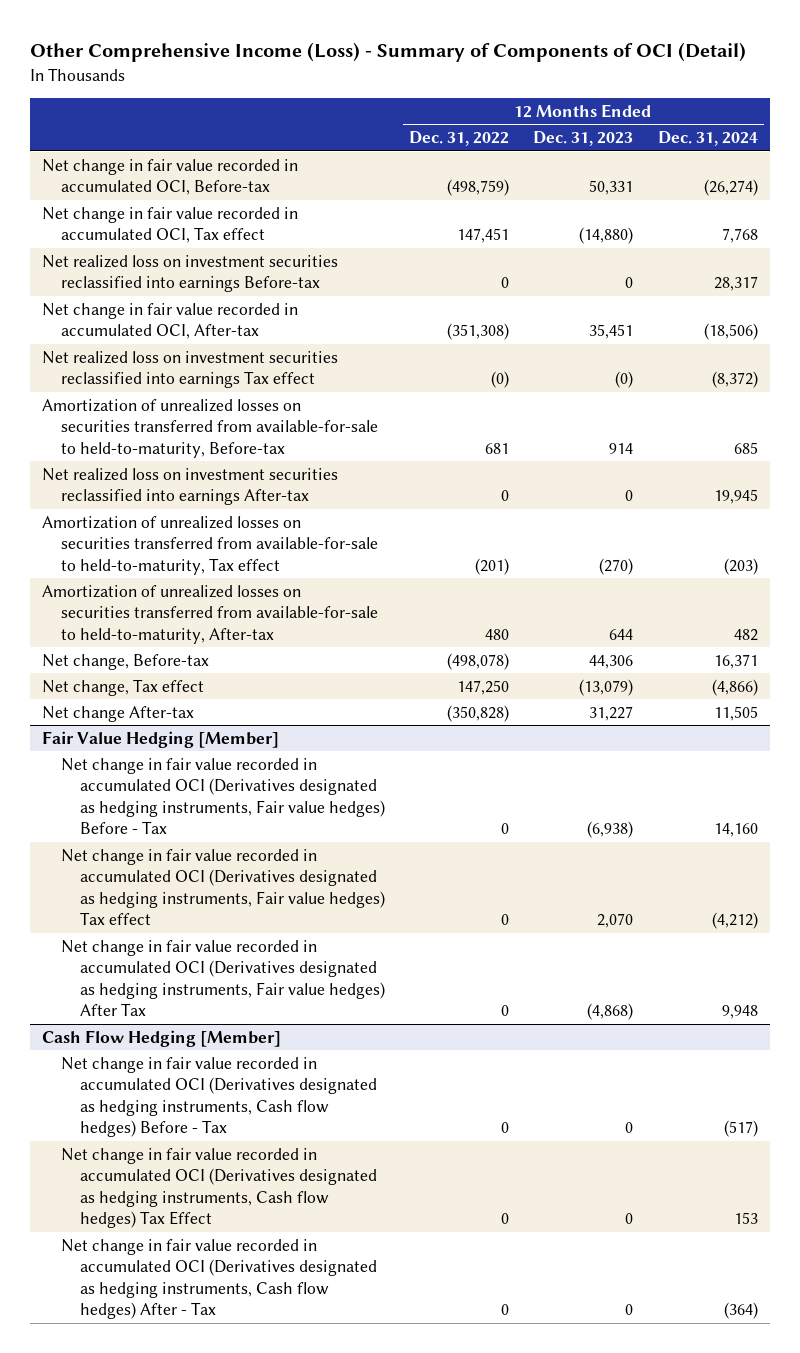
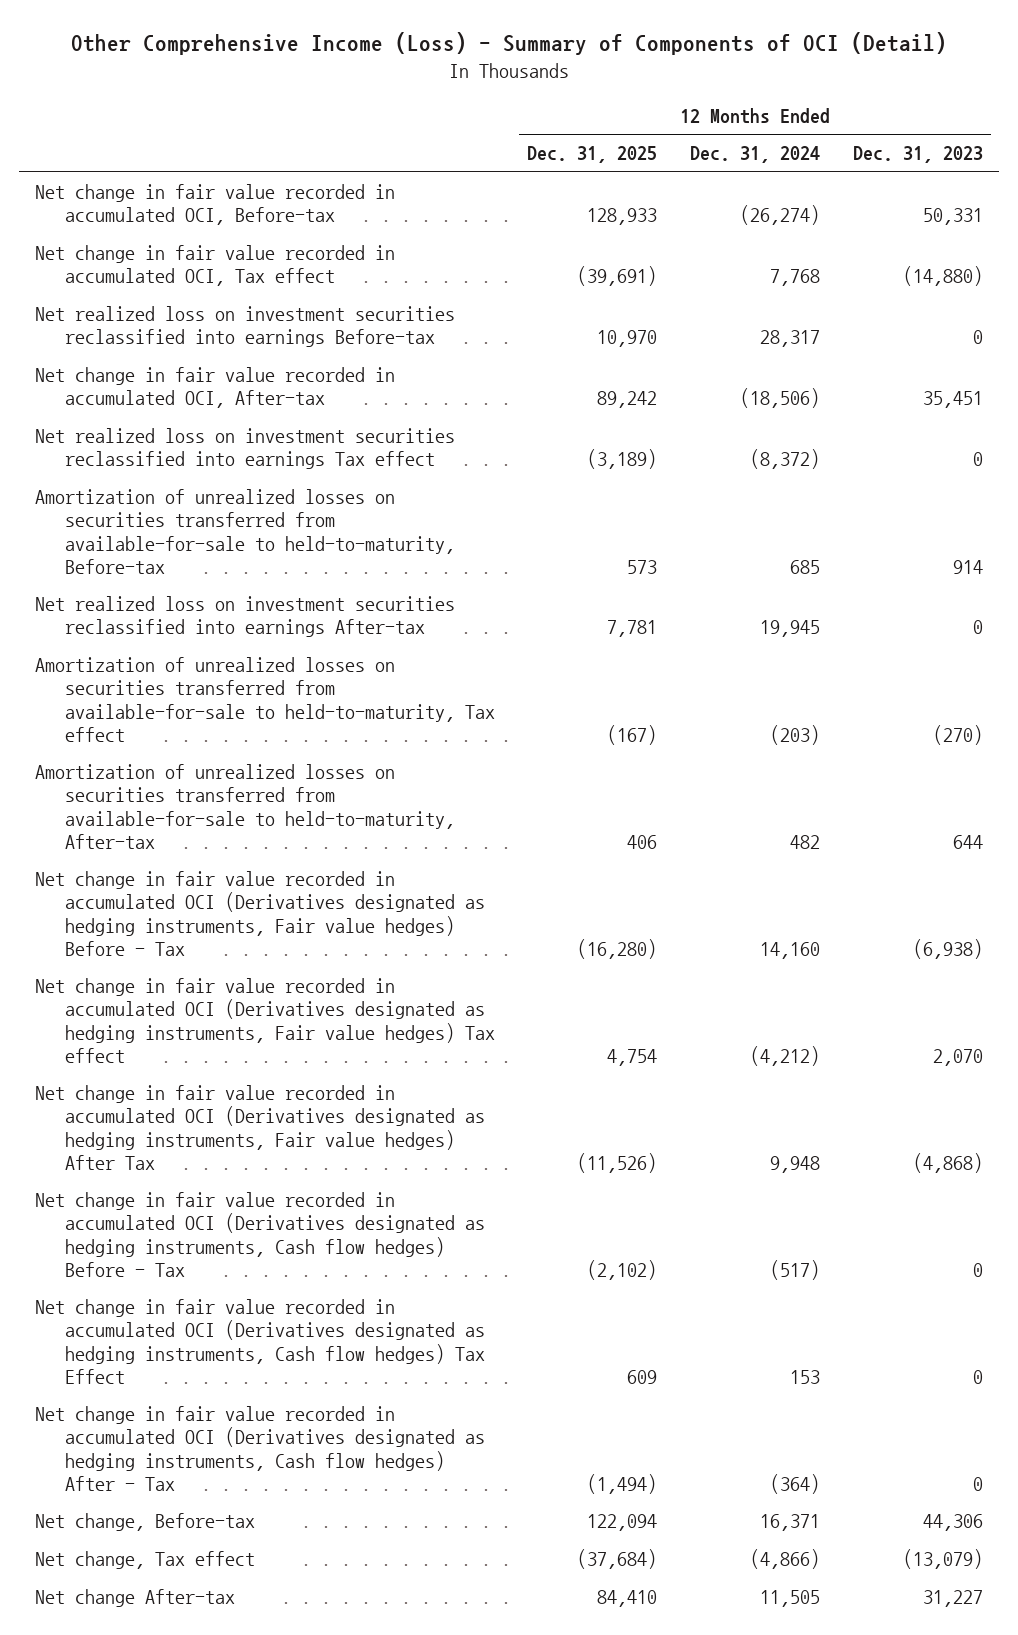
[409,131,510,147] Dec. 31, 2022 -> none
none -> [527,146,658,164] Dec. 31, 2025
[615,371,634,389] (0) -> [972,452,983,467] 0
[42,730,280,748] Fair Value Hedging [Member] -> none
[42,1029,282,1047] Cash Flow Hedging [Member] -> none
[42,653,210,670] Net change, Before-tax -> [35,1513,256,1532] Net change, Before-tax
[42,678,205,696] Net change, Tax effect -> [35,1551,256,1570] Net change, Tax effect
[42,705,195,722] Net change After-tax -> [35,1589,236,1608] Net change After-tax

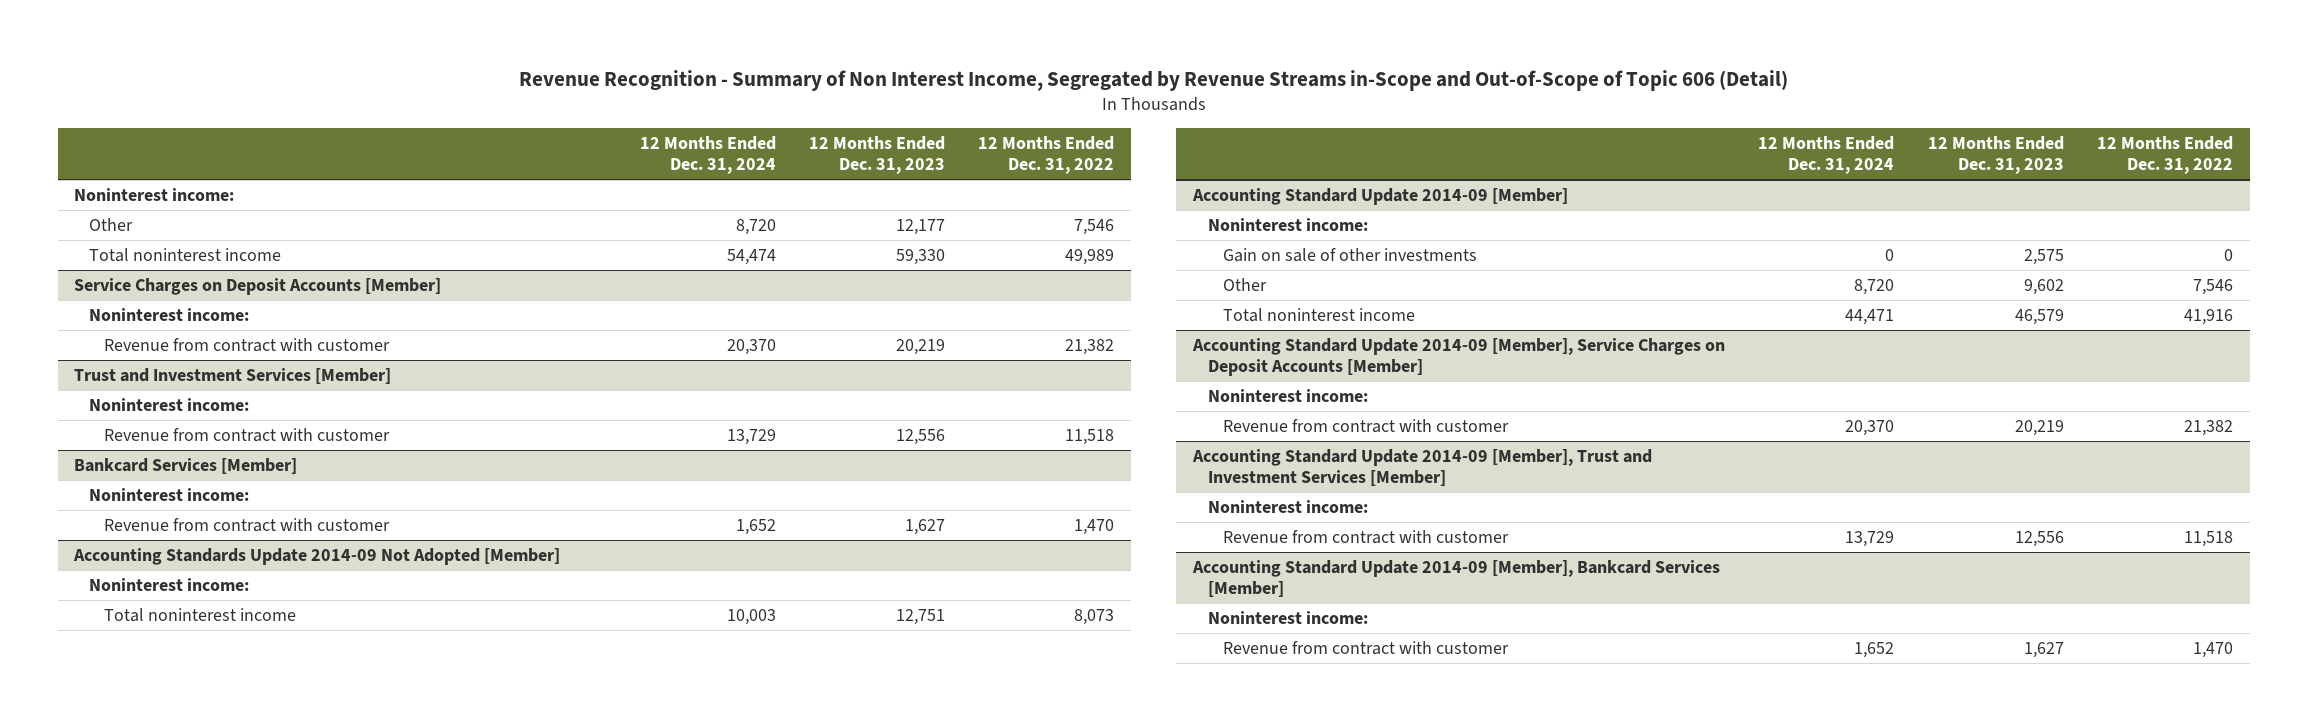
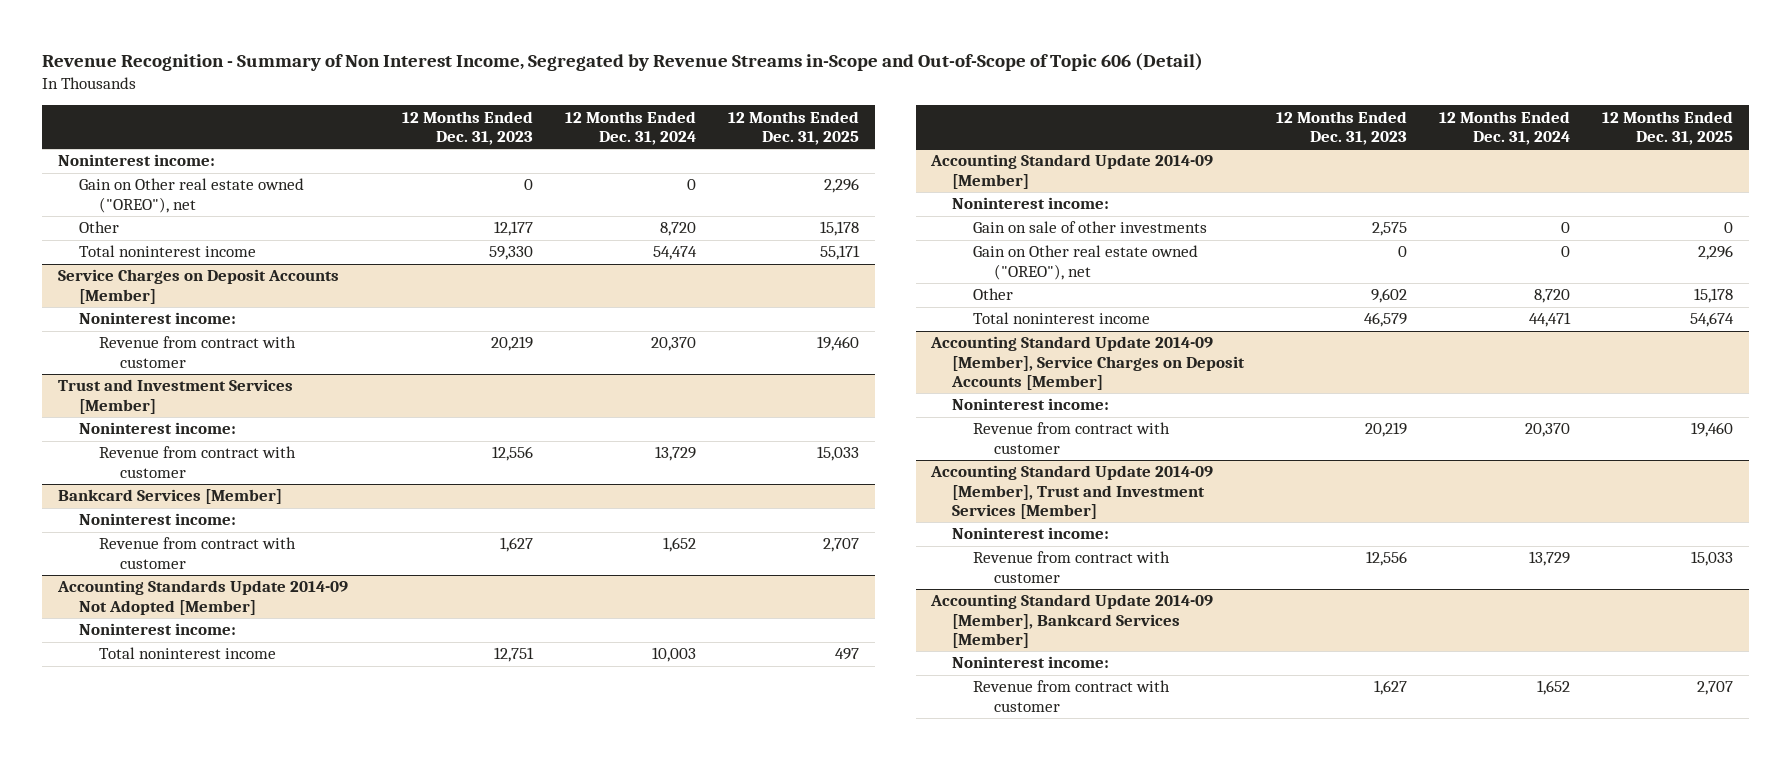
[978,136,1115,175] 12 Months Ended Dec. 31, 2022 -> none
none -> [728,110,860,146] 12 Months Ended Dec. 31, 2025
none -> [78,178,304,213] Gain on Other real estate owned ("OREO"), net
none -> [973,245,1199,280] Gain on Other real estate owned ("OREO"), net

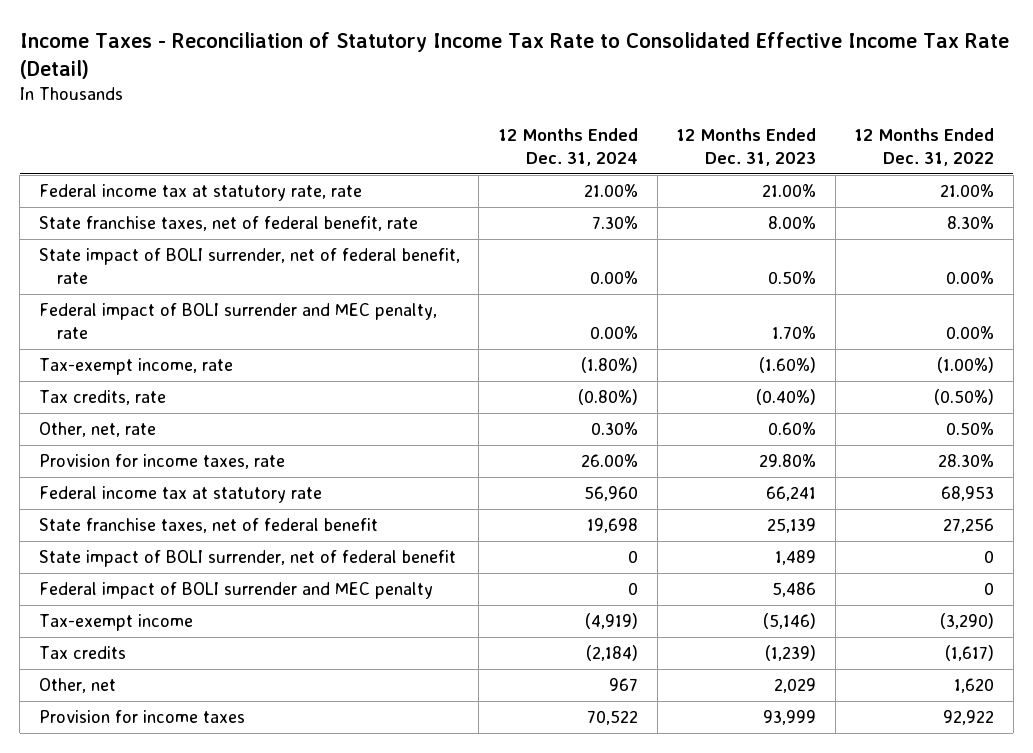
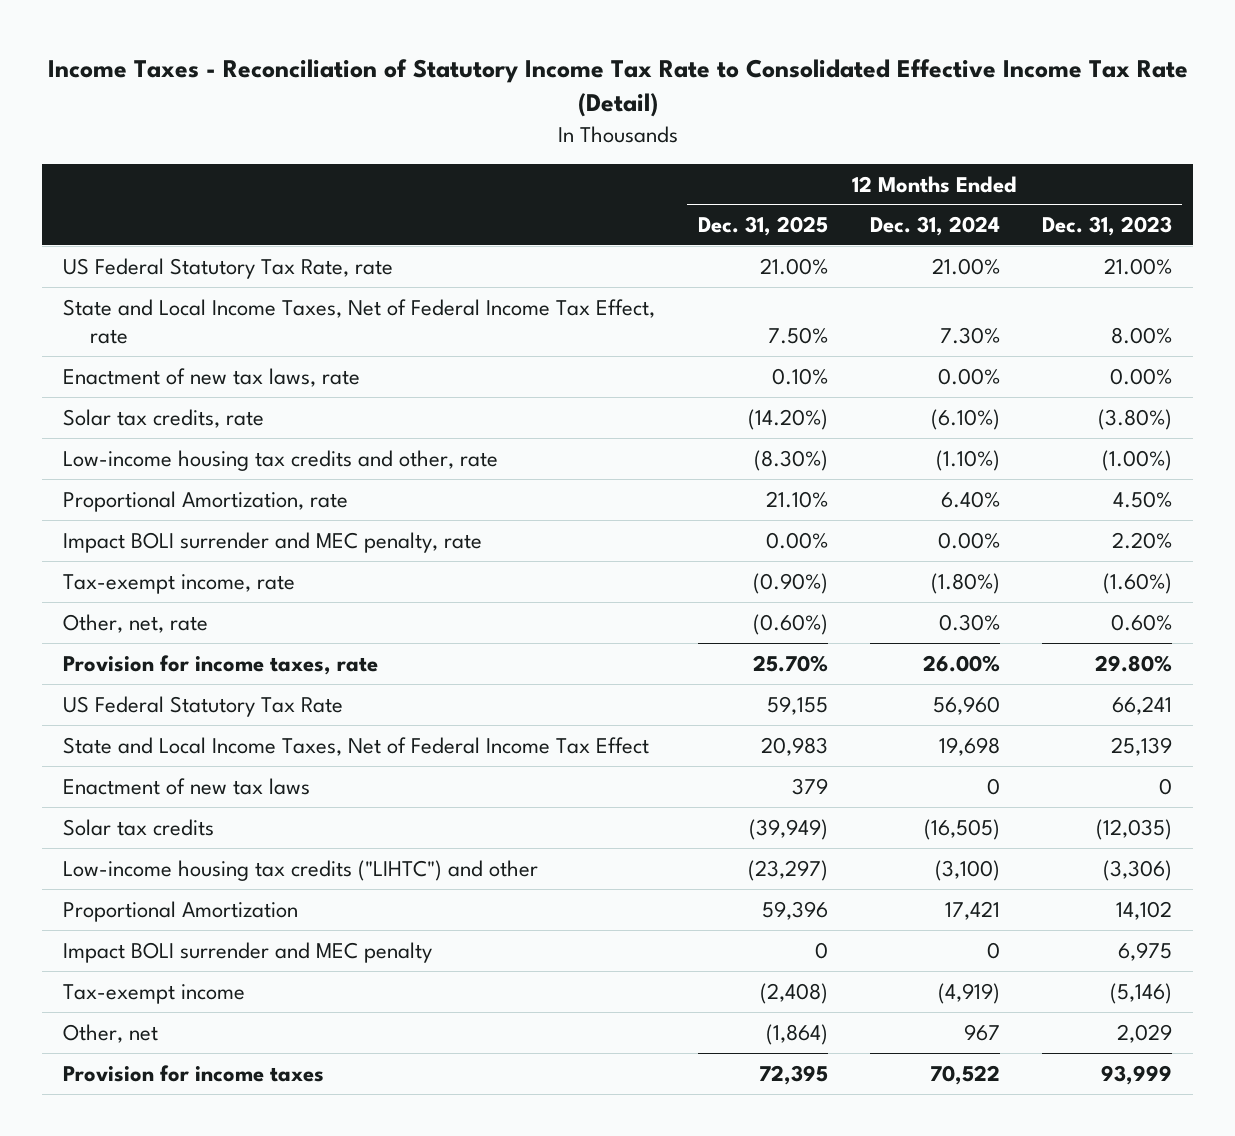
[854,127,995,166] 12 Months Ended Dec. 31, 2022 -> none
none -> [697,216,828,237] Dec. 31, 2025
[38,248,460,285] State impact of BOLI surrender, net of federal benefit, rate -> none
[38,184,362,202] Federal income tax at statutory rate, rate -> [63,257,394,279] US Federal Statutory Tax Rate, rate
[38,216,418,232] State franchise taxes, net of federal benefit, rate -> [63,298,656,344] State and Local Income Taxes, Net of Federal Income Tax Effect, rate
none -> [63,367,361,387] Enactment of new tax laws, rate
none -> [63,408,265,428] Solar tax credits, rate
none -> [63,449,499,471] Low-income housing tax credits and other, rate
none -> [63,490,349,512] Proportional Amortization, rate
[38,303,437,340] Federal impact of BOLI surrender and MEC penalty, rate -> [63,531,483,553] Impact BOLI surrender and MEC penalty, rate
[772,326,817,340] 1.70% -> [1111,531,1172,549] 2.20%
[38,390,166,406] Tax credits, rate -> none
[38,550,456,568] State impact of BOLI surrender, net of federal benefit -> none
[38,486,322,504] Federal income tax at statutory rate -> [63,695,344,717] US Federal Statutory Tax Rate
[38,518,378,534] State franchise taxes, net of federal benefit -> [63,736,650,756] State and Local Income Taxes, Net of Federal Income Tax Effect
none -> [63,777,311,795] Enactment of new tax laws
none -> [63,818,215,836] Solar tax credits
none -> [63,859,539,881] Low-income housing tax credits ("LIHTC") and other
none -> [63,900,299,922] Proportional Amortization
[38,582,433,600] Federal impact of BOLI surrender and MEC penalty -> [63,941,433,963] Impact BOLI surrender and MEC penalty
[772,582,817,598] 5,486 -> [1117,941,1172,961] 6,975
[38,646,126,660] Tax credits -> none

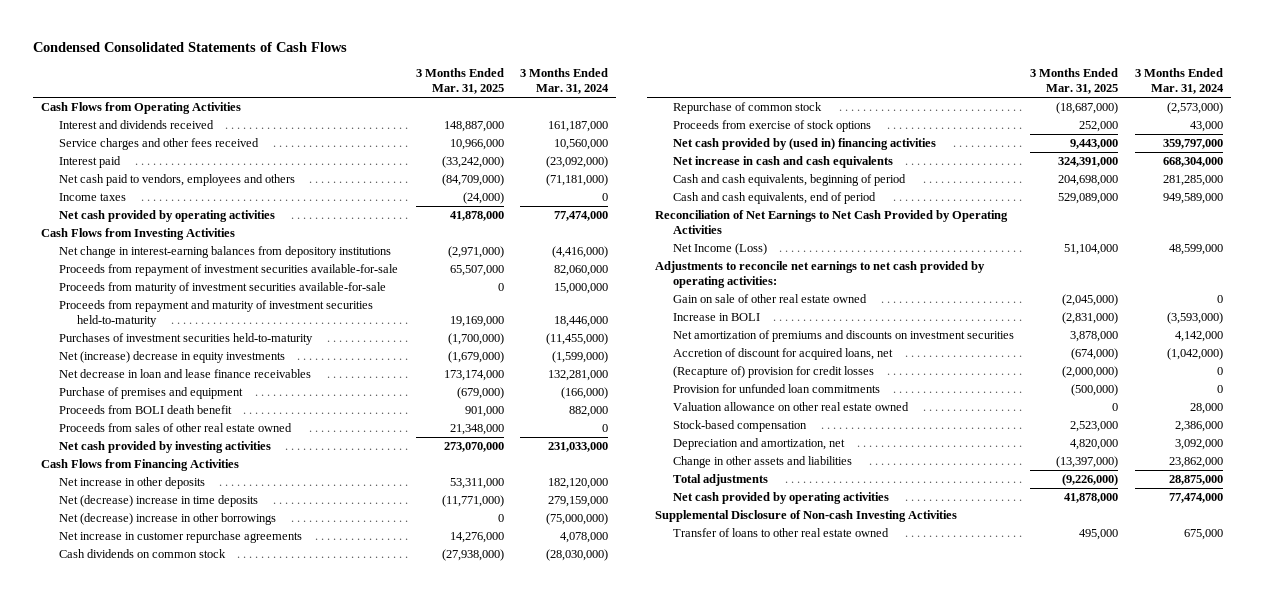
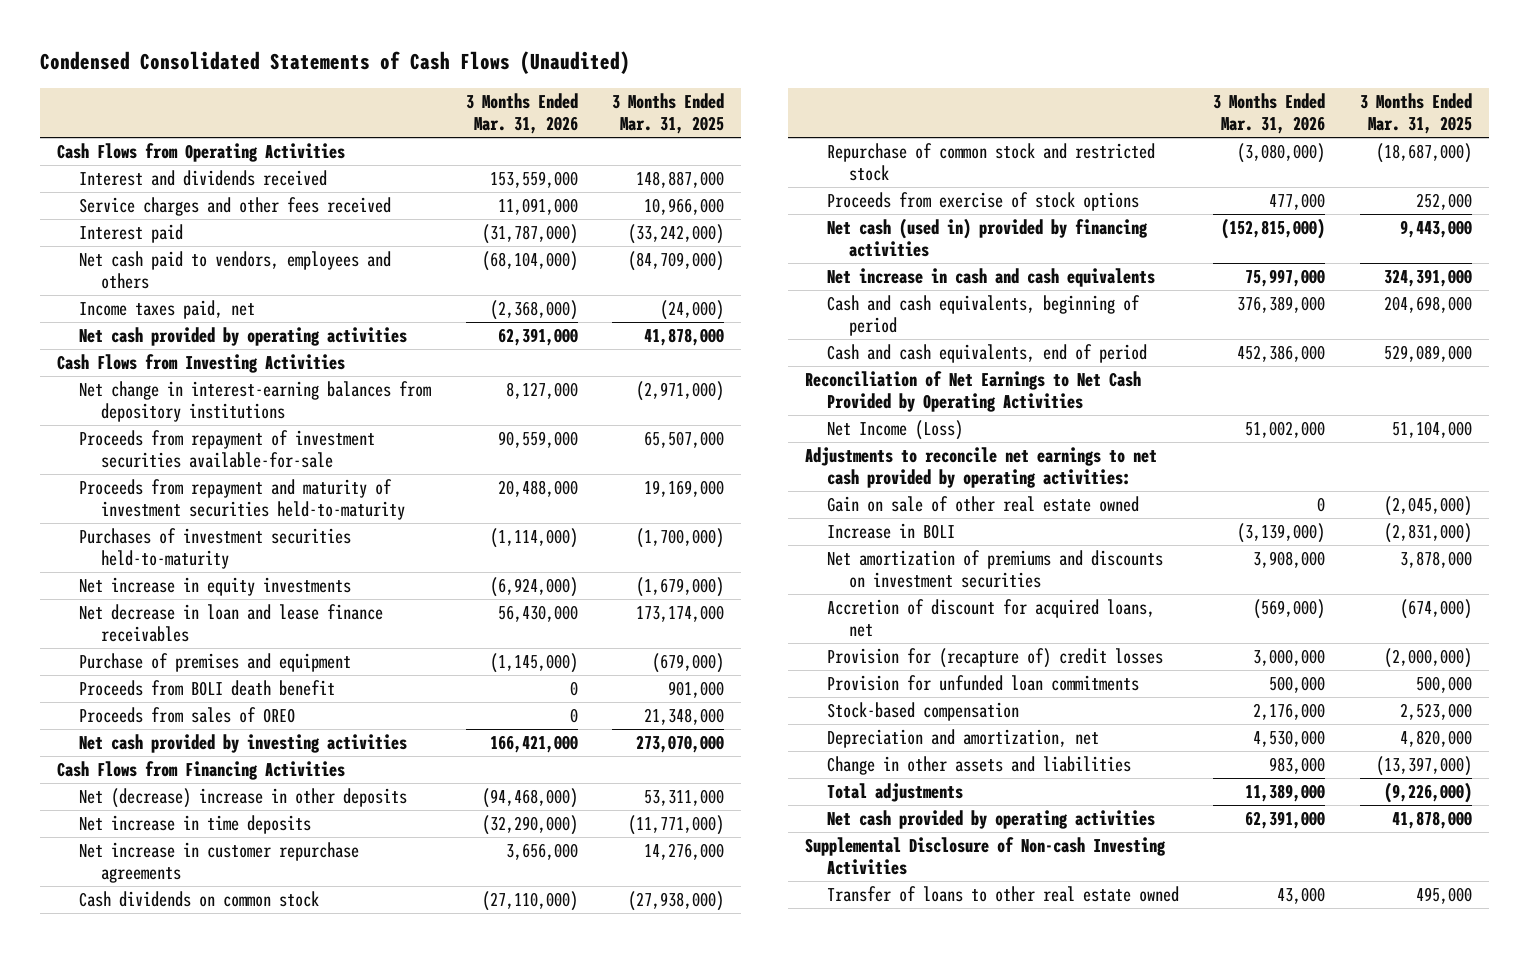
[32,41,347,52] Condensed Consolidated Statements of Cash Flows -> [40,51,631,75] Condensed Consolidated Statements of Cash Flows (Unaudited)
[519,68,609,95] 3 Months Ended Mar. 31, 2024 -> none
none -> [465,93,578,135] 3 Months Ended Mar. 31, 2026
[58,193,126,202] Income taxes -> [79,300,256,320] Income taxes paid, net
[58,282,386,295] Proceeds from maturity of investment securities available-for-sale -> none
[58,351,285,364] Net (increase) decrease in equity investments -> [79,577,352,597] Net increase in equity investments
[58,423,292,433] Proceeds from sales of other real estate owned -> [79,707,296,724] Proceeds from sales of OREO
[58,513,276,526] Net (decrease) increase in other borrowings -> none
[58,477,205,490] Net increase in other deposits -> [79,788,408,809] Net (decrease) increase in other deposits
[58,495,258,508] Net (decrease) increase in time deposits -> [79,815,312,835] Net increase in time deposits
[673,102,823,115] Repurchase of common stock -> [827,143,1156,182] Repurchase of common stock and restricted stock
[673,138,937,151] Net cash provided by (used in) financing activities -> [827,218,1149,258] Net cash (used in) provided by financing activities
[673,402,910,412] Valuation allowance on other real estate owned -> none
[673,366,875,379] (Recapture of) provision for credit losses -> [827,648,1164,669] Provision for (recapture of) credit losses
[1071,384,1119,397] (500,000) -> [1415,676,1472,694] 500,000

